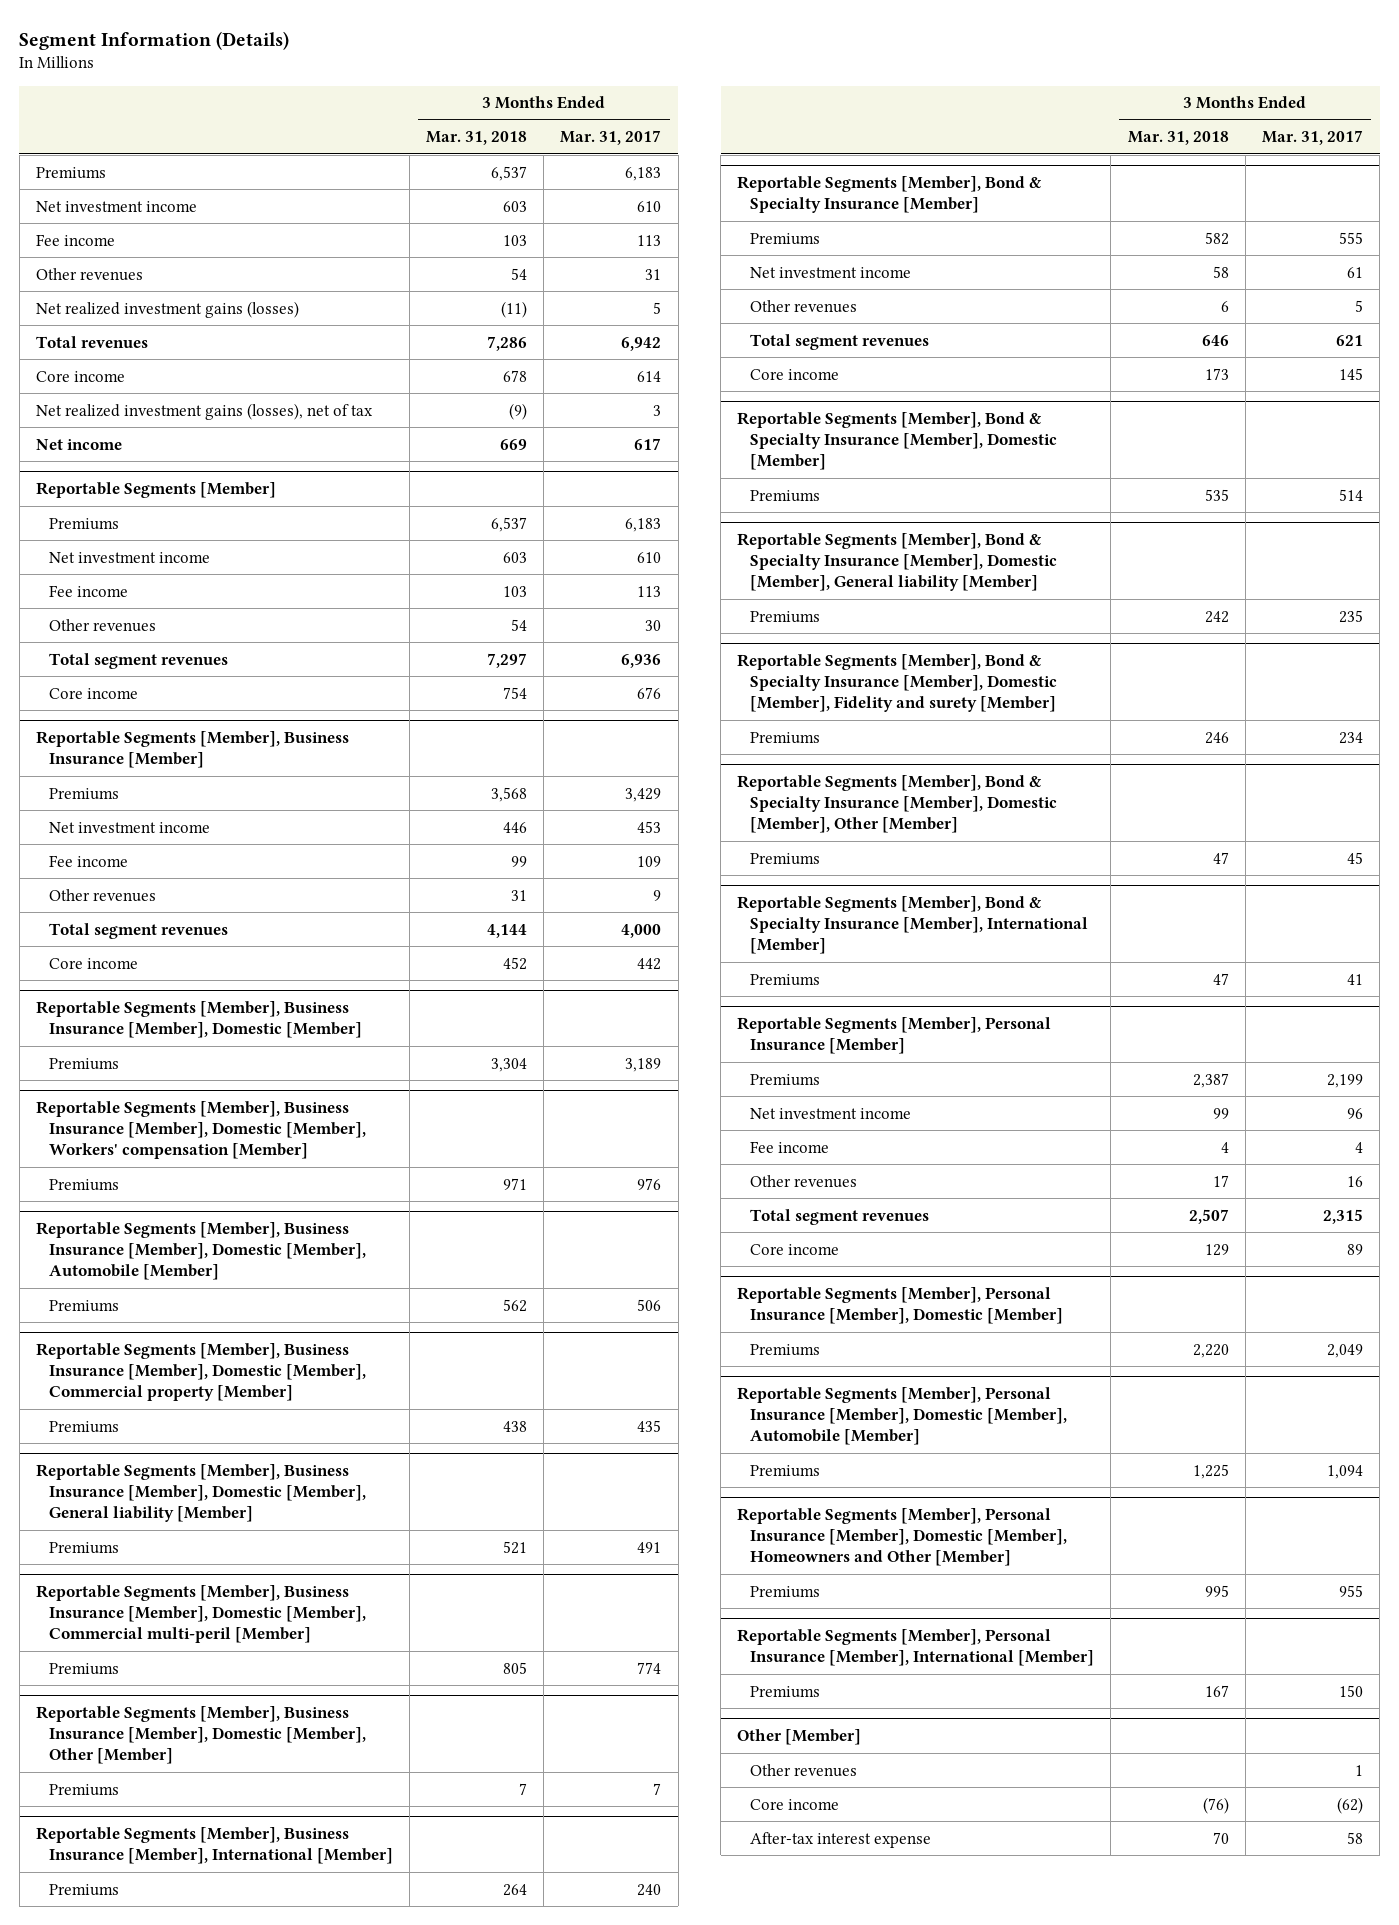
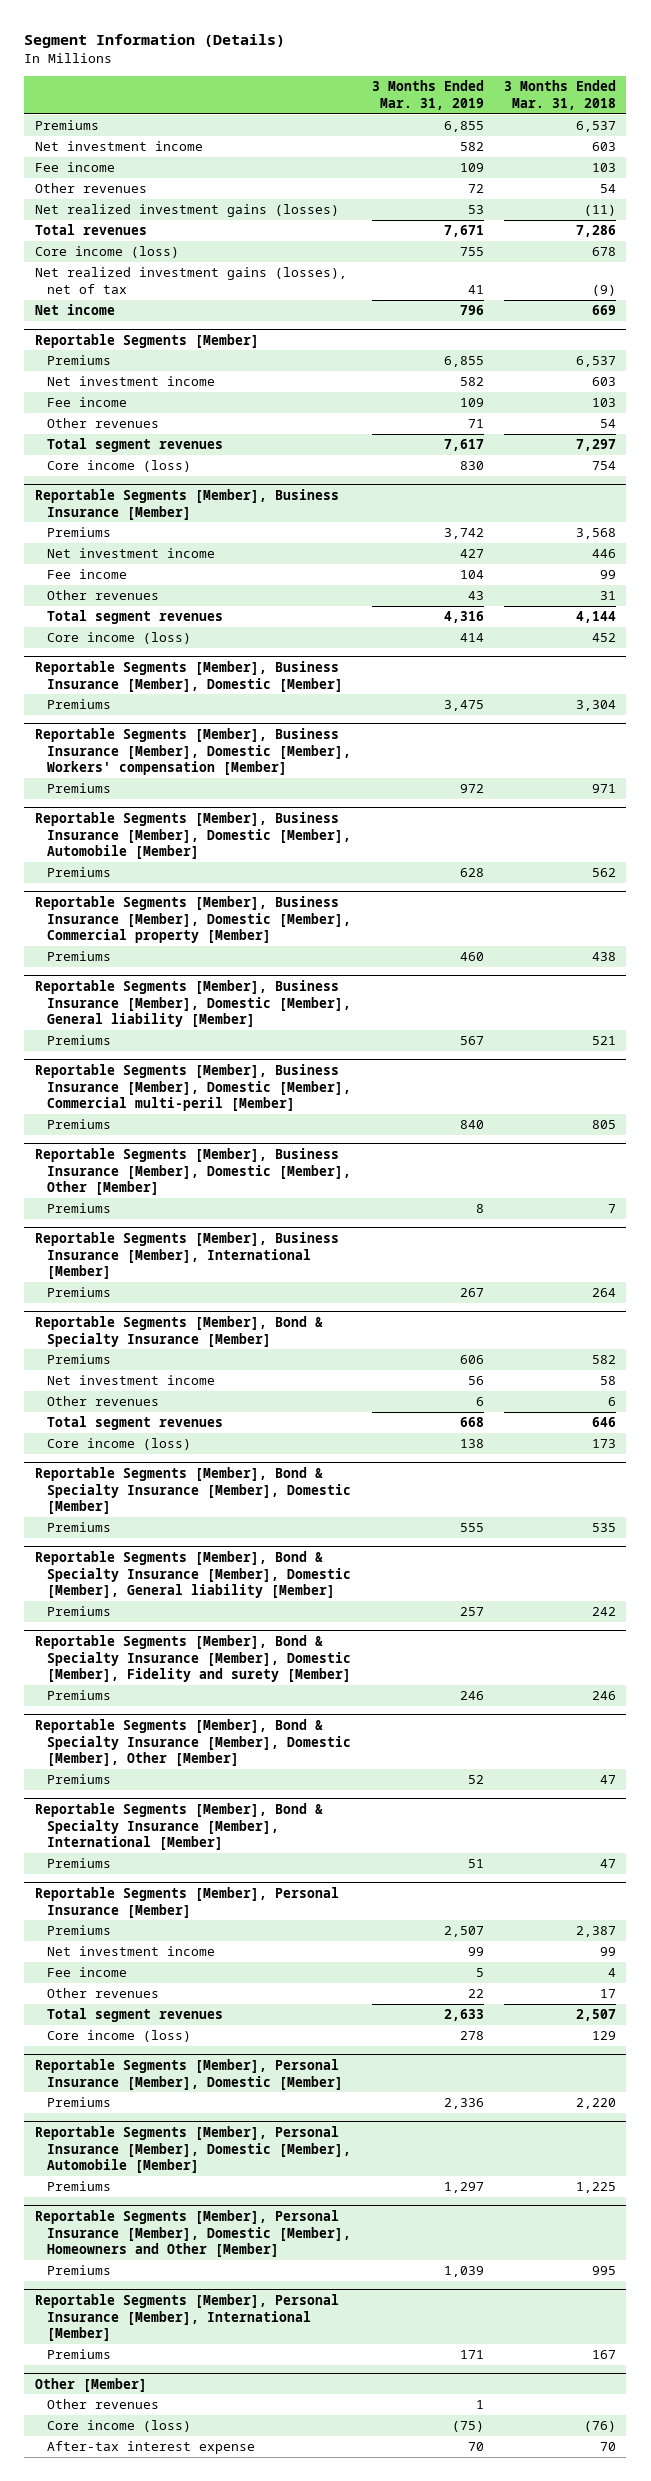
[560,130,662,146] Mar. 31, 2017 -> none
none -> [371,80,484,110] 3 Months Ended Mar. 31, 2019
[35,370,125,382] Core income -> [34,246,179,259] Core income (loss)
[48,687,138,699] Core income -> [47,460,192,473] Core income (loss)
[48,957,138,969] Core income -> [47,632,192,645] Core income (loss)
[750,368,840,380] Core income -> [47,1438,192,1451] Core income (loss)
[750,1243,840,1255] Core income -> [47,2030,192,2043] Core income (loss)
[750,1798,840,1810] Core income -> [47,2420,192,2433] Core income (loss)

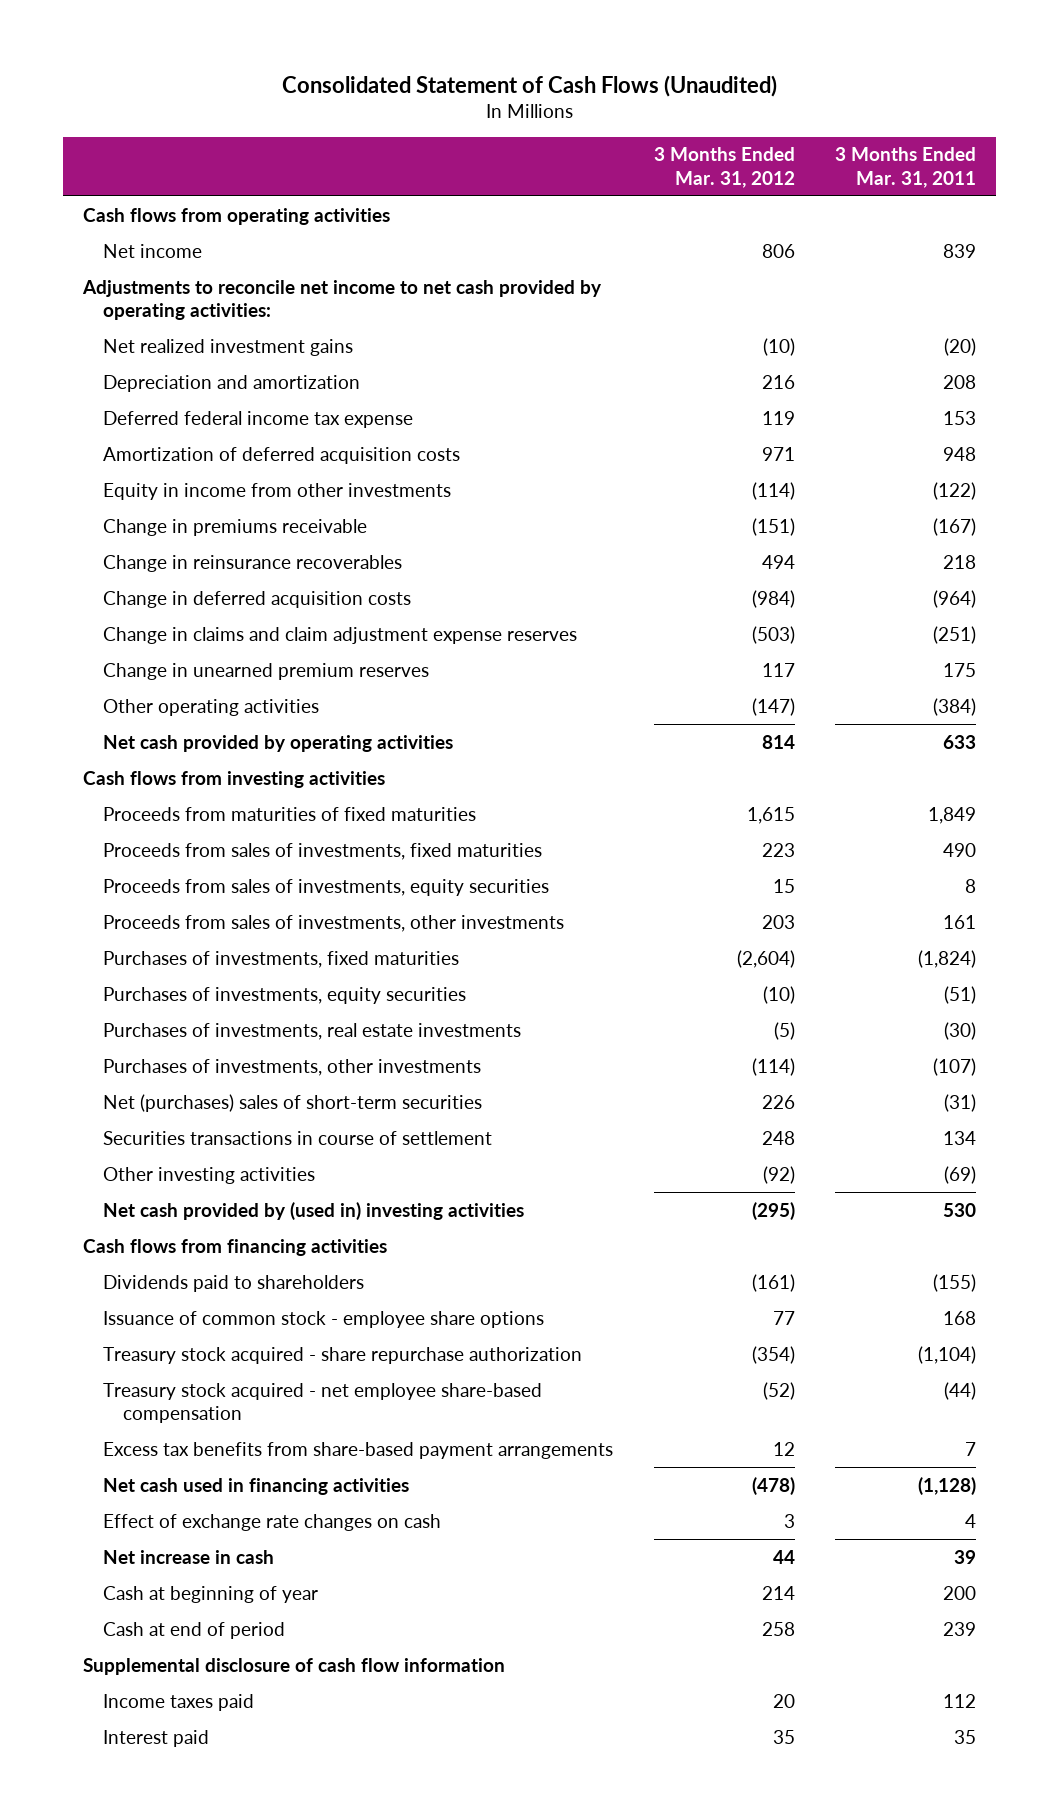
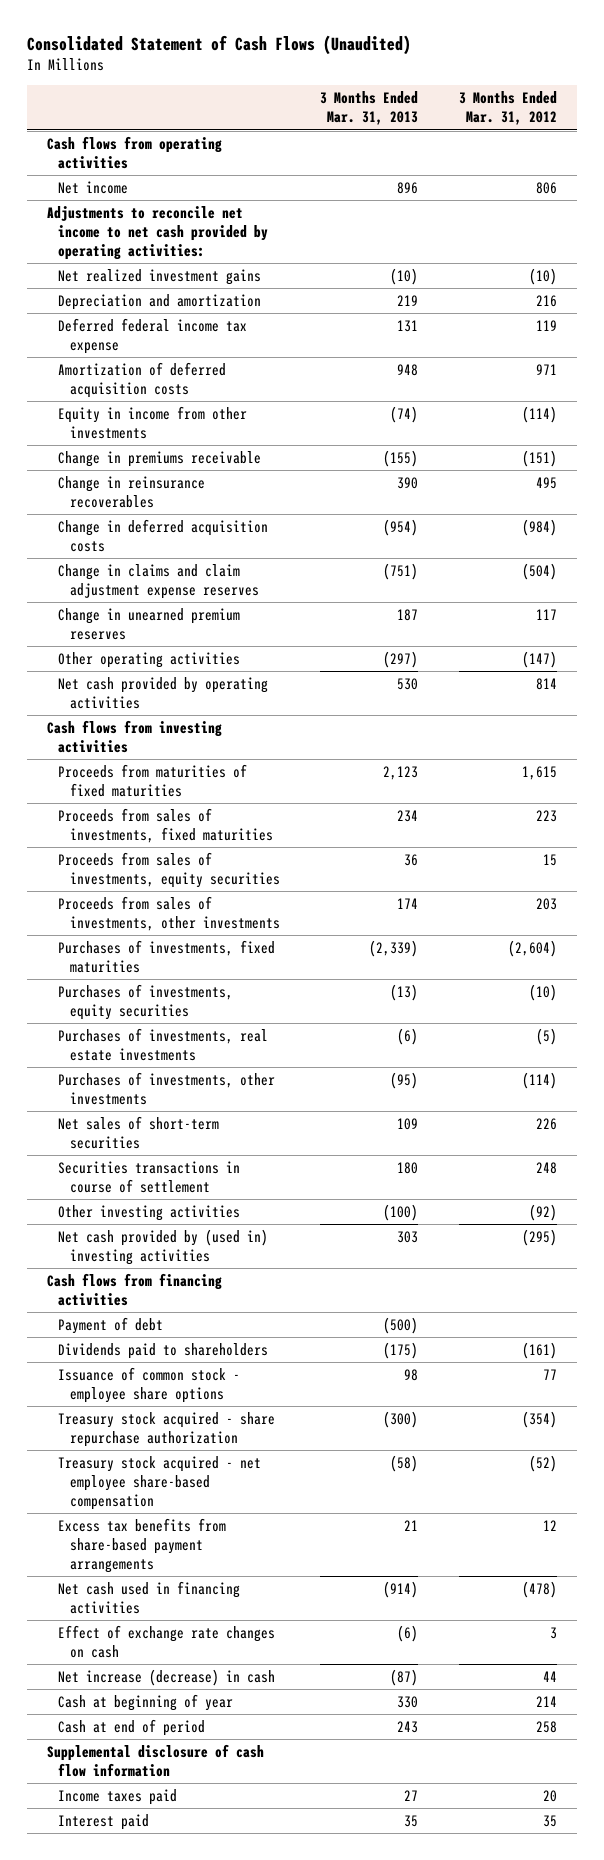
[834,147,976,188] 3 Months Ended Mar. 31, 2011 -> none
none -> [320,91,419,126] 3 Months Ended Mar. 31, 2013
[761,554,795,569] 494 -> [535,476,557,489] 495
[751,625,795,644] (503) -> [521,562,557,580] (504)
[103,1093,483,1112] Net (purchases) sales of short-term securities -> [58,1115,220,1149] Net sales of short-term securities
none -> [58,1316,164,1334] Payment of debt
[103,1549,275,1564] Net increase in cash -> [58,1668,276,1686] Net increase (decrease) in cash

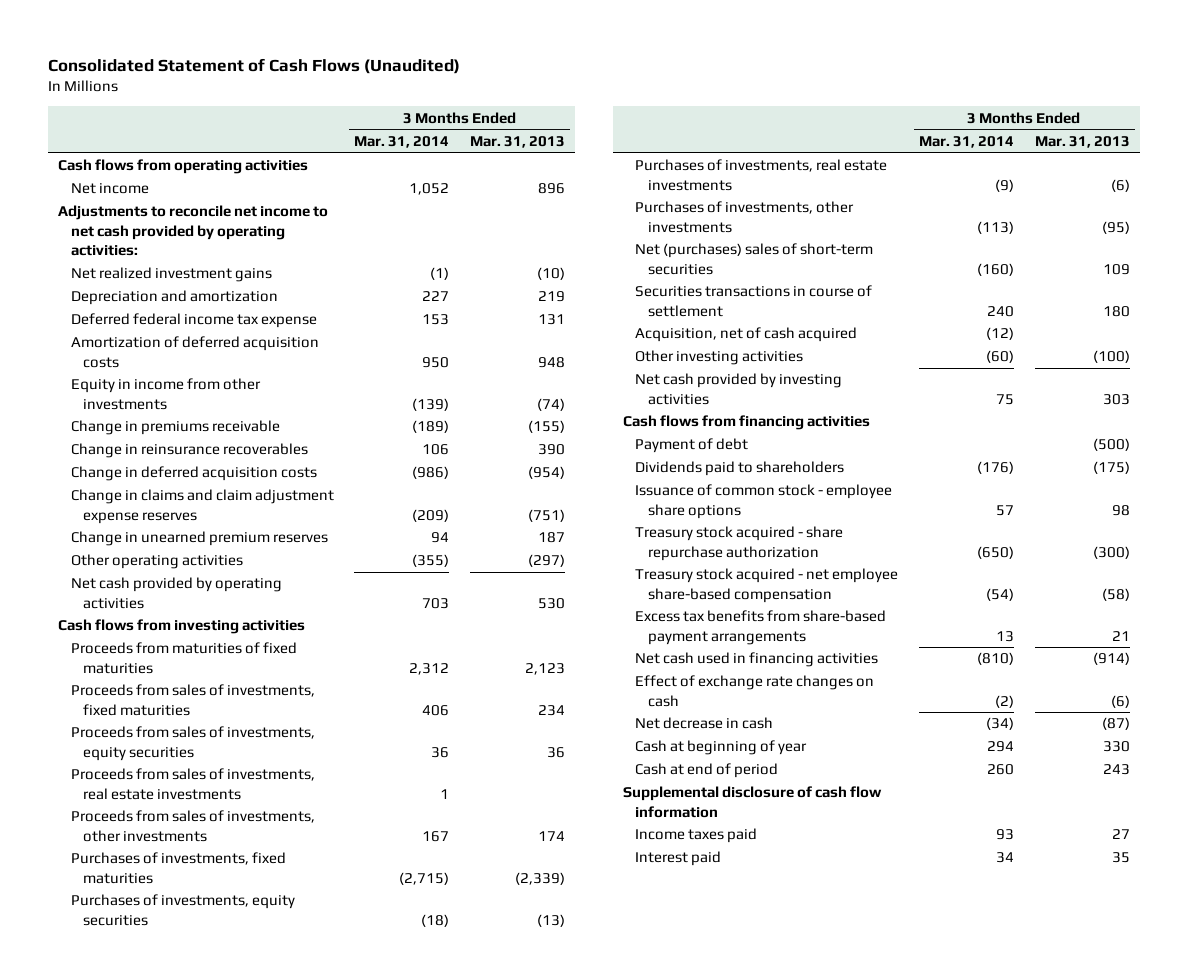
[458,91,557,126] 3 Months Ended Mar. 31, 2012 -> none
none -> [354,135,450,148] Mar. 31, 2014
none -> [70,768,315,800] Proceeds from sales of investments, real estate investments
[58,1115,220,1149] Net sales of short-term securities -> [635,243,874,275] Net (purchases) sales of short-term securities
none -> [635,327,858,343] Acquisition, net of cash acquired
[58,1228,269,1265] Net cash provided by (used in) investing activities -> [635,373,843,405] Net cash provided by investing activities
[58,1668,276,1686] Net increase (decrease) in cash -> [635,717,774,730] Net decrease in cash

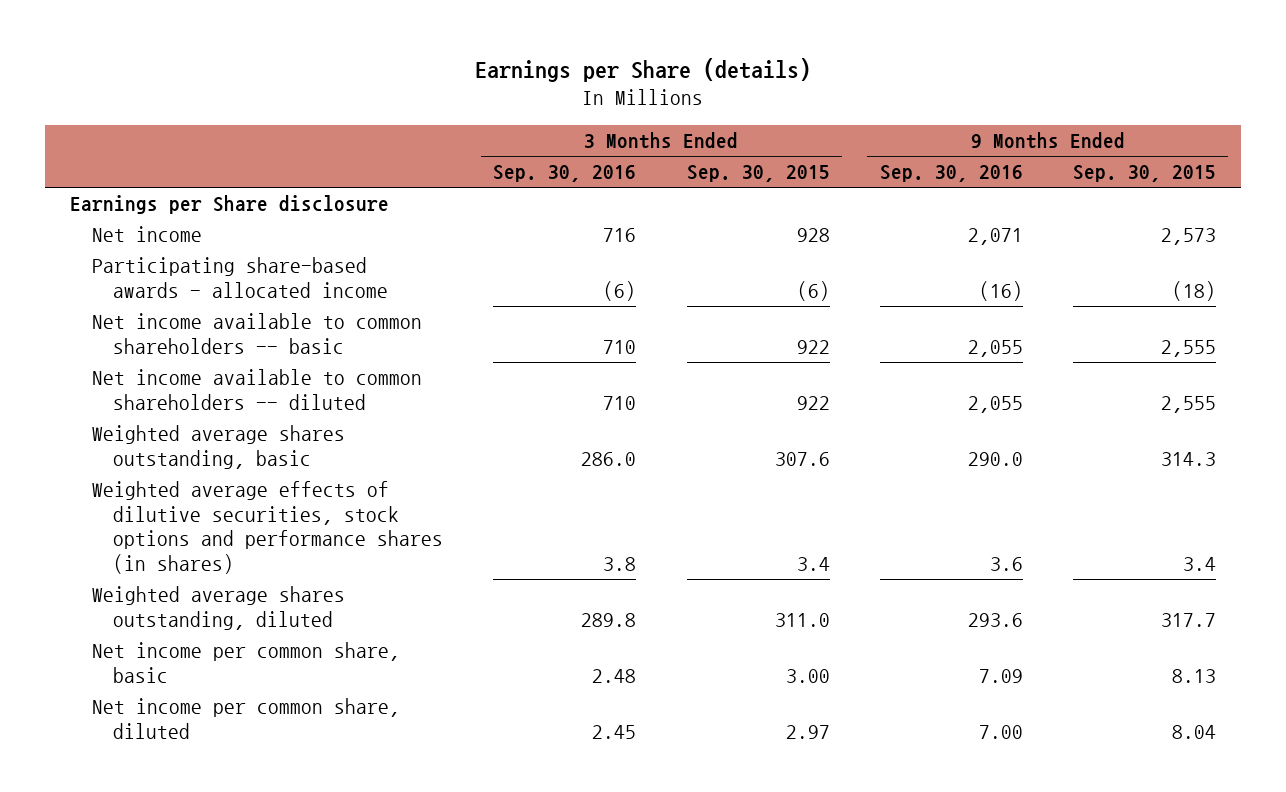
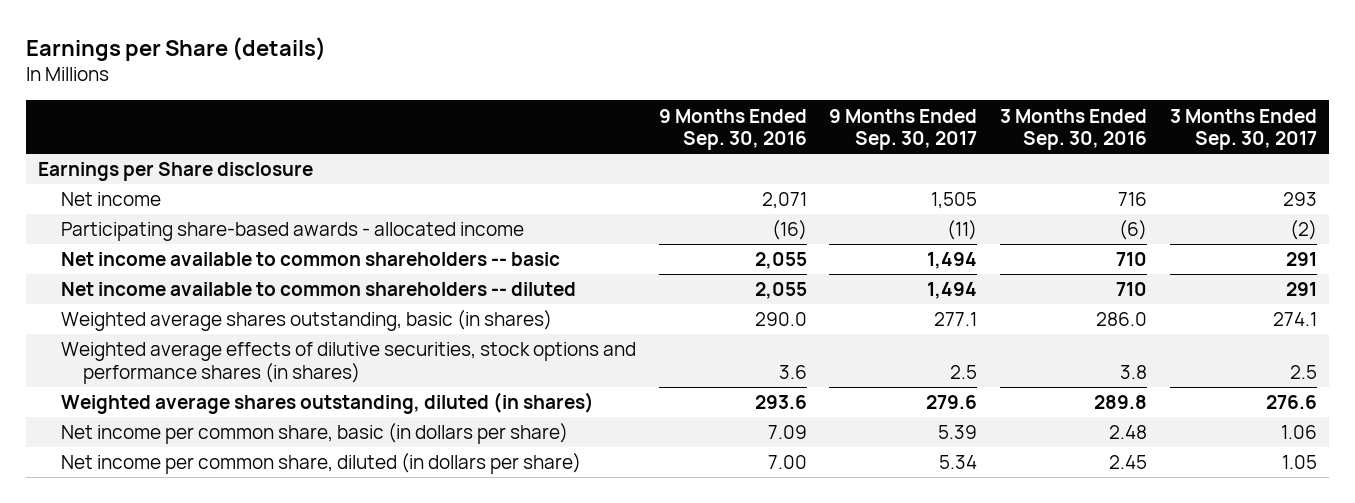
[686,165,830,183] Sep. 30, 2015 -> none
[1072,165,1216,183] Sep. 30, 2015 -> none
none -> [829,108,978,150] 9 Months Ended Sep. 30, 2017
none -> [1170,108,1318,150] 3 Months Ended Sep. 30, 2017
[91,425,345,469] Weighted average shares outstanding, basic -> [60,310,552,332] Weighted average shares outstanding, basic (in shares)
[91,586,345,630] Weighted average shares outstanding, diluted -> [60,392,594,415] Weighted average shares outstanding, diluted (in shares)
[91,642,400,683] Net income per common share, basic -> [60,423,568,445] Net income per common share, basic (in dollars per share)
[91,698,400,739] Net income per common share, diluted -> [60,453,581,475] Net income per common share, diluted (in dollars per share)

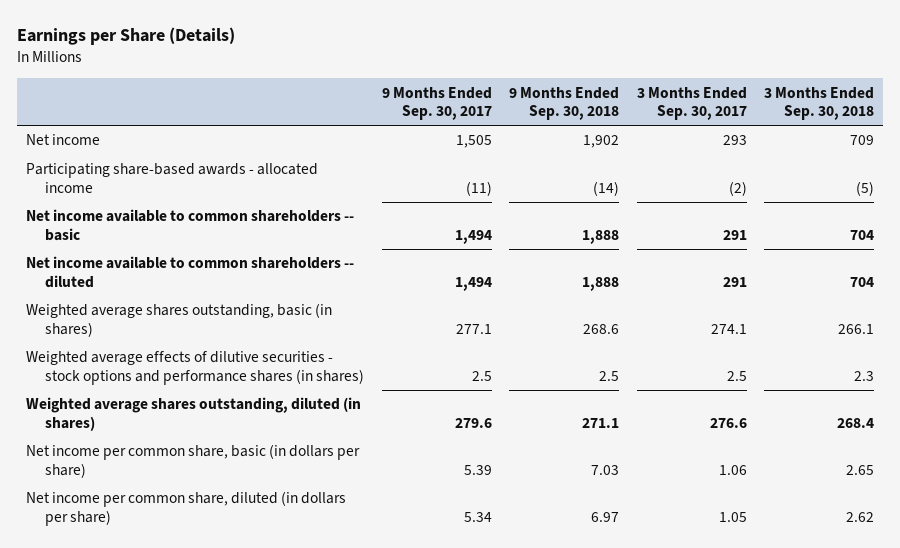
[26,36,327,61] Earnings per Share (details) -> [16,27,235,46] Earnings per Share (Details)
[658,108,807,150] 9 Months Ended Sep. 30, 2016 -> none
[1000,108,1148,150] 3 Months Ended Sep. 30, 2016 -> none
none -> [509,86,620,121] 9 Months Ended Sep. 30, 2018
none -> [764,86,875,121] 3 Months Ended Sep. 30, 2018
[37,162,313,182] Earnings per Share disclosure -> none
[60,342,636,384] Weighted average effects of dilutive securities, stock options and performance shares (in shares) -> [25,351,364,386] Weighted average effects of dilutive securities - stock options and performance shares (in shares)

